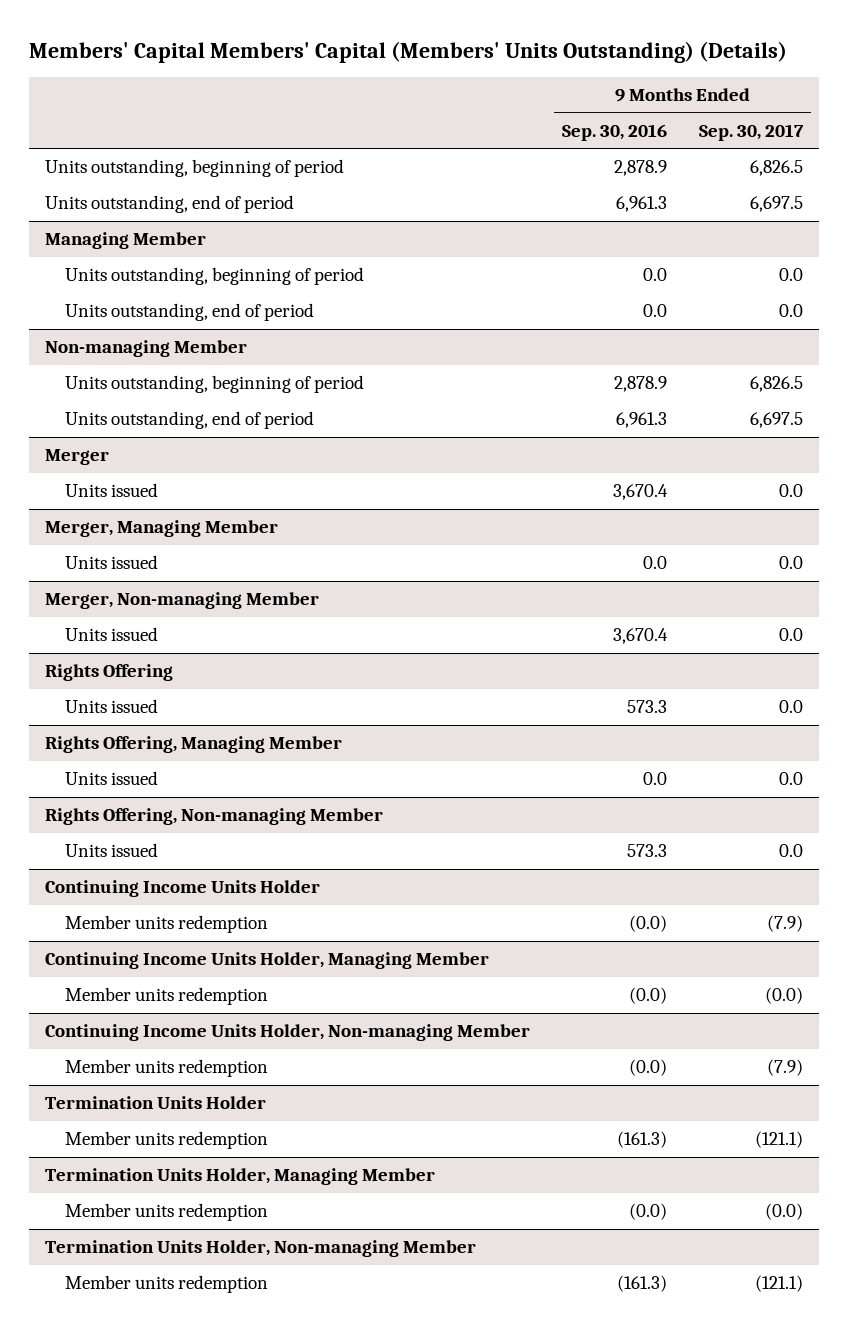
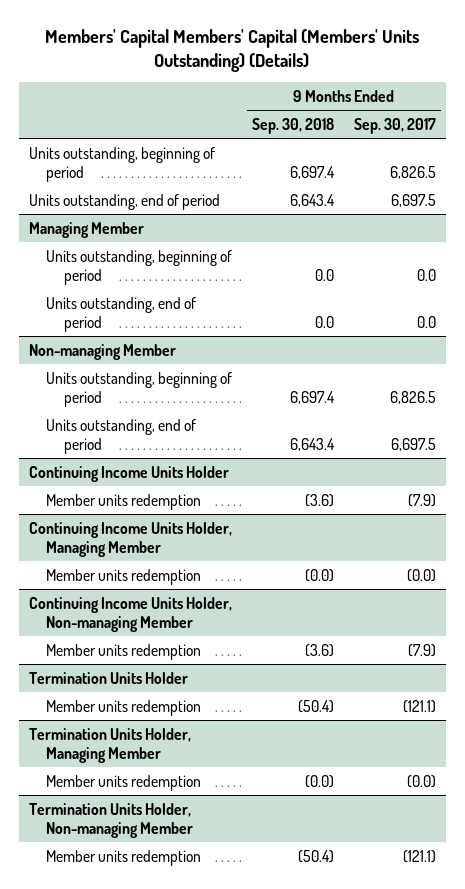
[562,123,668,141] Sep. 30, 2016 -> none
none -> [252,117,335,134] Sep. 30, 2018
[44,449,109,466] Merger -> none
[65,483,159,498] Units issued -> none
[44,520,278,538] Merger, Managing Member -> none
[65,555,159,570] Units issued -> none
[44,592,319,610] Merger, Non-managing Member -> none
[65,627,159,642] Units issued -> none
[44,664,173,682] Rights Offering -> none
[65,699,159,714] Units issued -> none
[44,736,342,754] Rights Offering, Managing Member -> none
[65,771,159,786] Units issued -> none
[44,808,383,826] Rights Offering, Non-managing Member -> none
[65,843,159,858] Units issued -> none

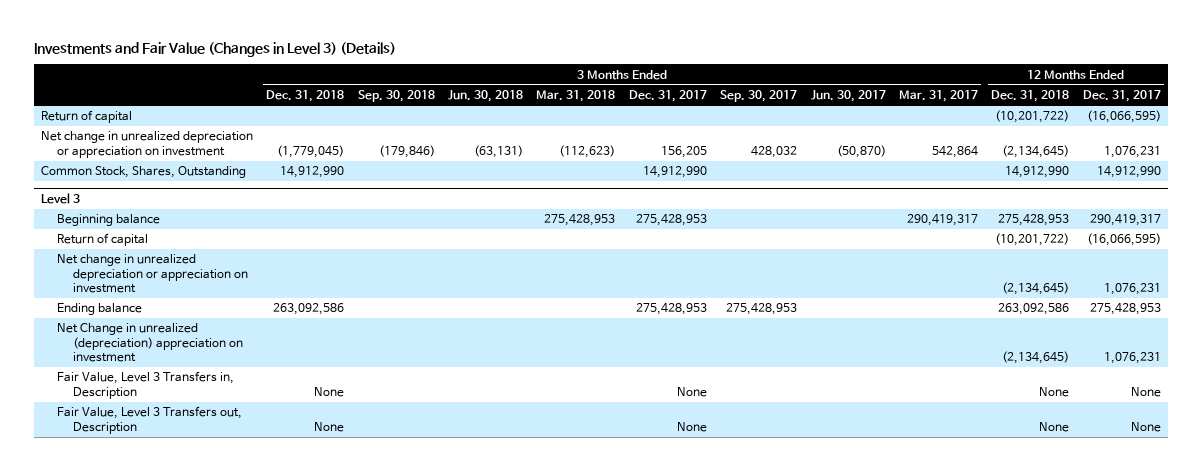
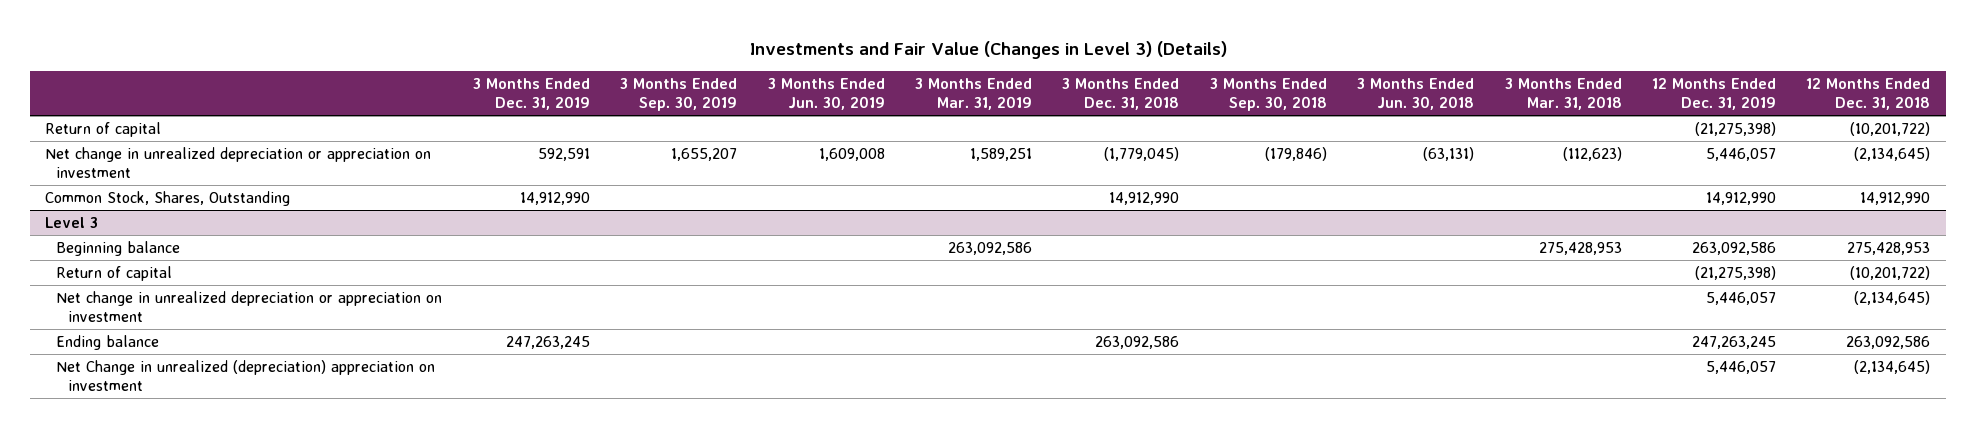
[628,90,707,103] Dec. 31, 2017 -> none
[720,90,798,103] Sep. 30, 2017 -> none
[810,90,886,103] Jun. 30, 2017 -> none
[899,90,979,103] Mar. 31, 2017 -> none
[1082,90,1161,103] Dec. 31, 2017 -> none
none -> [472,77,590,111] 3 Months Ended Dec. 31, 2019
none -> [620,77,738,112] 3 Months Ended Sep. 30, 2019
none -> [767,77,885,111] 3 Months Ended Jun. 30, 2019
none -> [914,77,1032,111] 3 Months Ended Mar. 31, 2019
none -> [1652,77,1777,111] 12 Months Ended Dec. 31, 2019
[56,371,234,399] Fair Value, Level 3 Transfers in, Description -> none
[56,406,242,434] Fair Value, Level 3 Transfers out, Description -> none

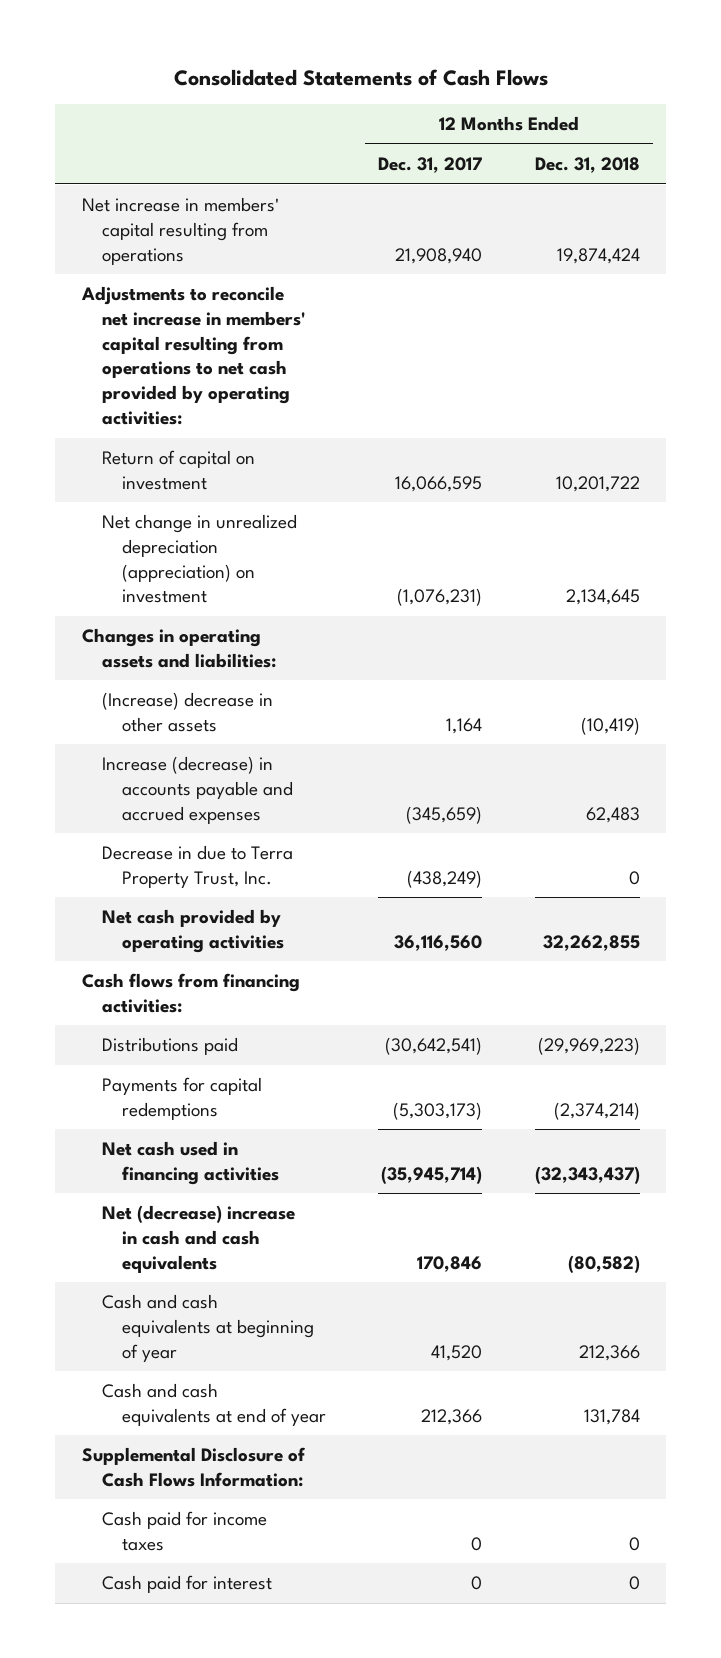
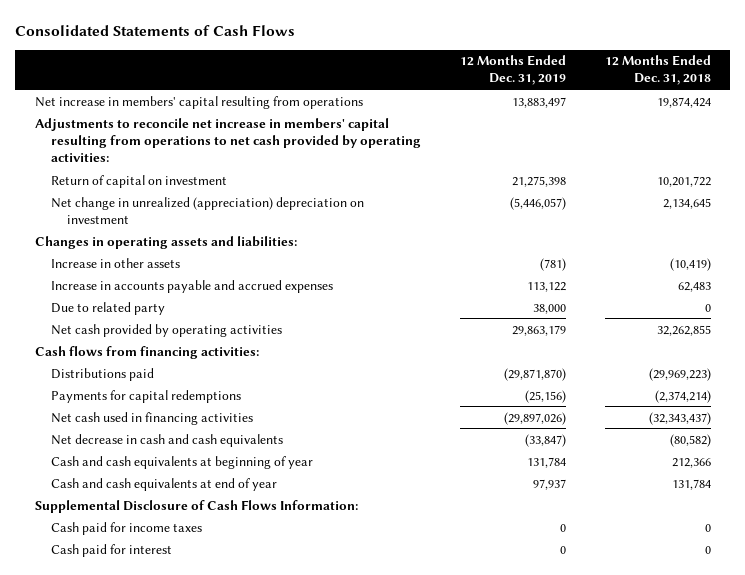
[378,157,483,174] Dec. 31, 2017 -> none
none -> [459,55,566,86] 12 Months Ended Dec. 31, 2019
[101,514,297,604] Net change in unrealized depreciation (appreciation) on investment -> [50,196,364,224] Net change in unrealized (appreciation) depreciation on investment
[101,845,293,888] Decrease in due to Terra Property Trust, Inc. -> none
[101,692,273,732] (Increase) decrease in other assets -> [50,257,180,268] Increase in other assets
[101,756,294,824] Increase (decrease) in accounts payable and accrued expenses -> [50,279,333,293] Increase in accounts payable and accrued expenses
none -> [50,301,165,315] Due to related party
[101,1205,295,1273] Net (decrease) increase in cash and cash equivalents -> [50,433,283,447] Net decrease in cash and cash equivalents

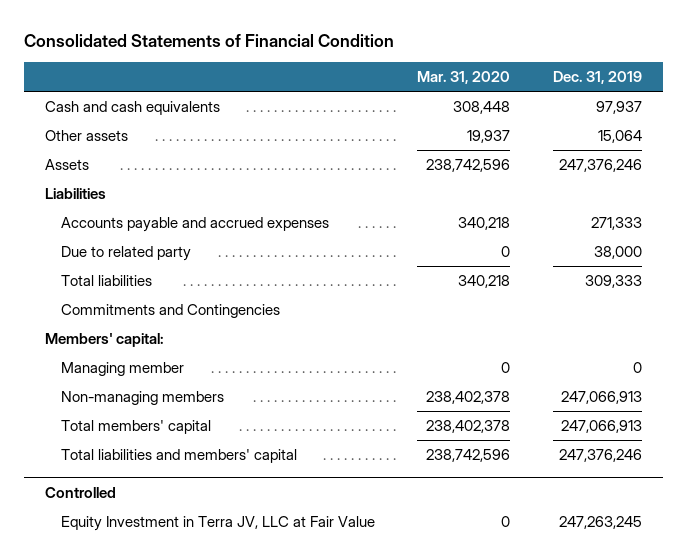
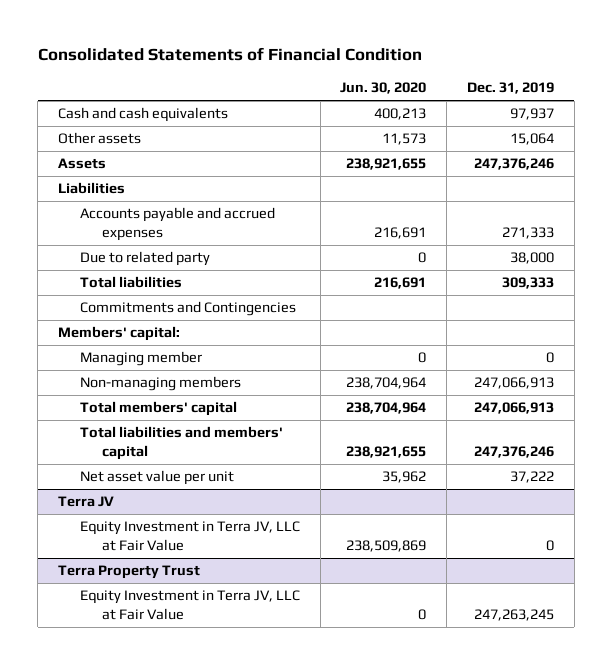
[417,70,511,84] Mar. 31, 2020 -> none
none -> [340,82,427,95] Jun. 30, 2020
[45,486,117,498] Controlled -> none
none -> [79,470,234,486] Net asset value per unit
none -> [57,496,114,508] Terra JV
none -> [79,521,300,552] Equity Investment in Terra JV, LLC at Fair Value
none -> [57,565,200,580] Terra Property Trust

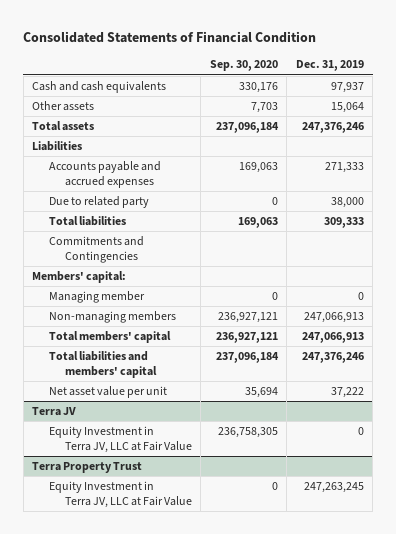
[340,82,427,95] Jun. 30, 2020 -> none
none -> [209,60,278,72] Sep. 30, 2020
[57,158,106,170] Assets -> [32,121,95,132] Total assets

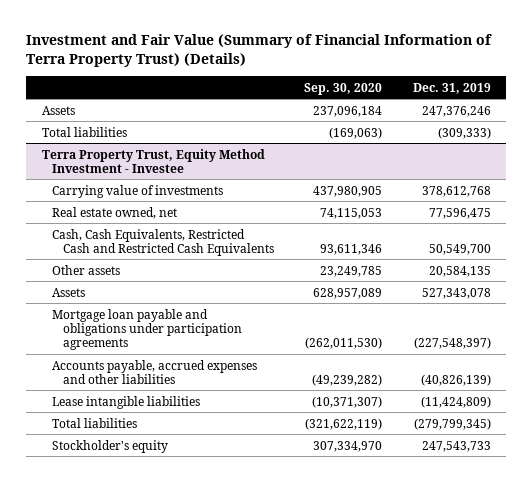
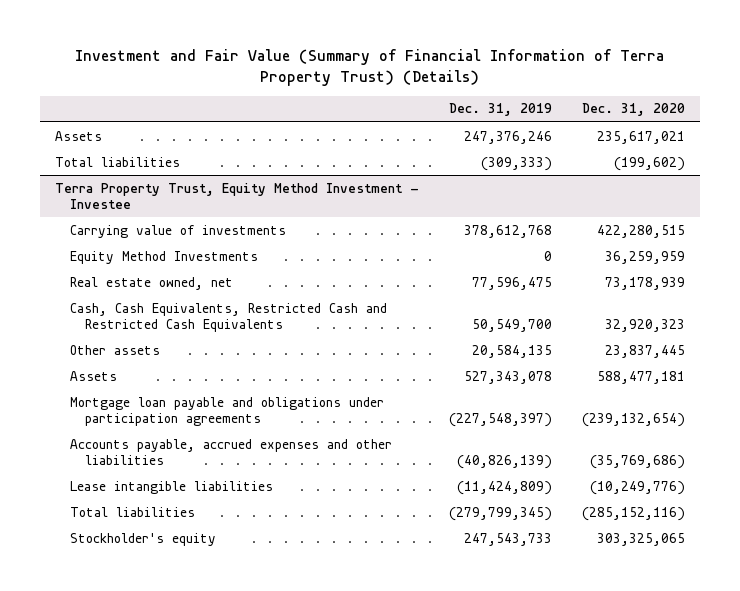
[304,82,383,95] Sep. 30, 2020 -> none
none -> [581,103,685,117] Dec. 31, 2020
none -> [69,250,258,264] Equity Method Investments

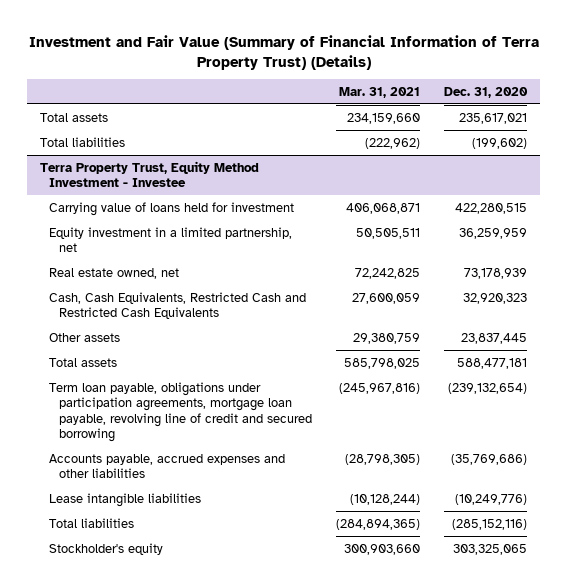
[448,103,552,117] Dec. 31, 2019 -> none
none -> [339,86,421,98] Mar. 31, 2021
[54,130,102,141] Assets -> [39,112,108,122] Total assets
[69,224,286,238] Carrying value of investments -> [49,201,295,216] Carrying value of loans held for investment
[69,250,258,264] Equity Method Investments -> [49,226,293,253] Equity investment in a limited partnership, net
[69,370,117,381] Assets -> [49,357,118,367] Total assets
[69,396,384,427] Mortgage loan payable and obligations under participation agreements -> [49,381,312,443] Term loan payable, obligations under participation agreements, mortgage loan payable, revolving line of credit and secured borrowing

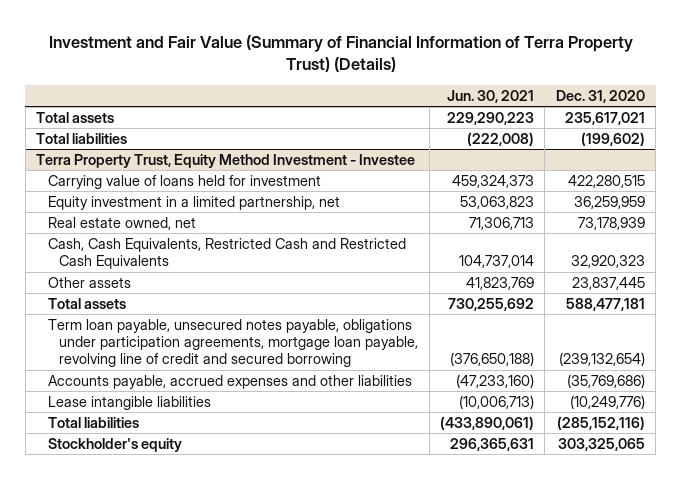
[339,86,421,98] Mar. 31, 2021 -> none
none -> [447,89,535,103] Jun. 30, 2021
[49,381,312,443] Term loan payable, obligations under participation agreements, mortgage loan payable, revolving line of credit and secured borrowing -> [47,319,419,368] Term loan payable, unsecured notes payable, obligations under participation agreements, mortgage loan payable, revolving line of credit and secured borrowing

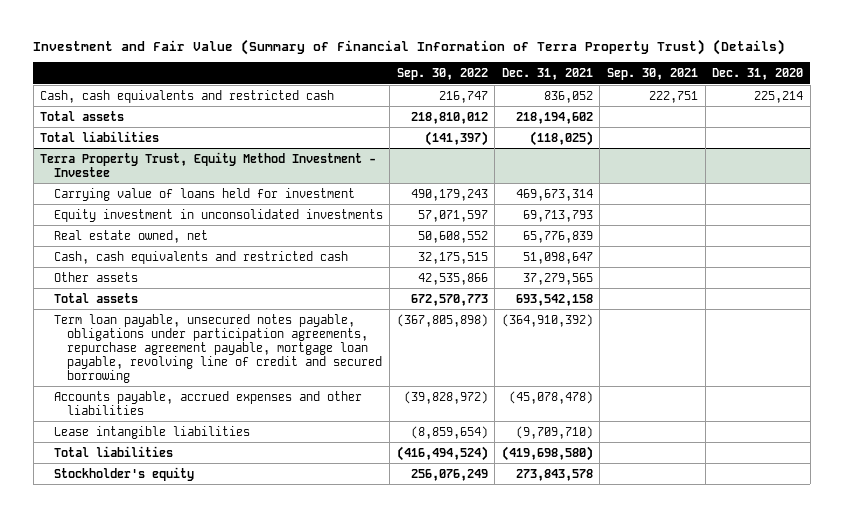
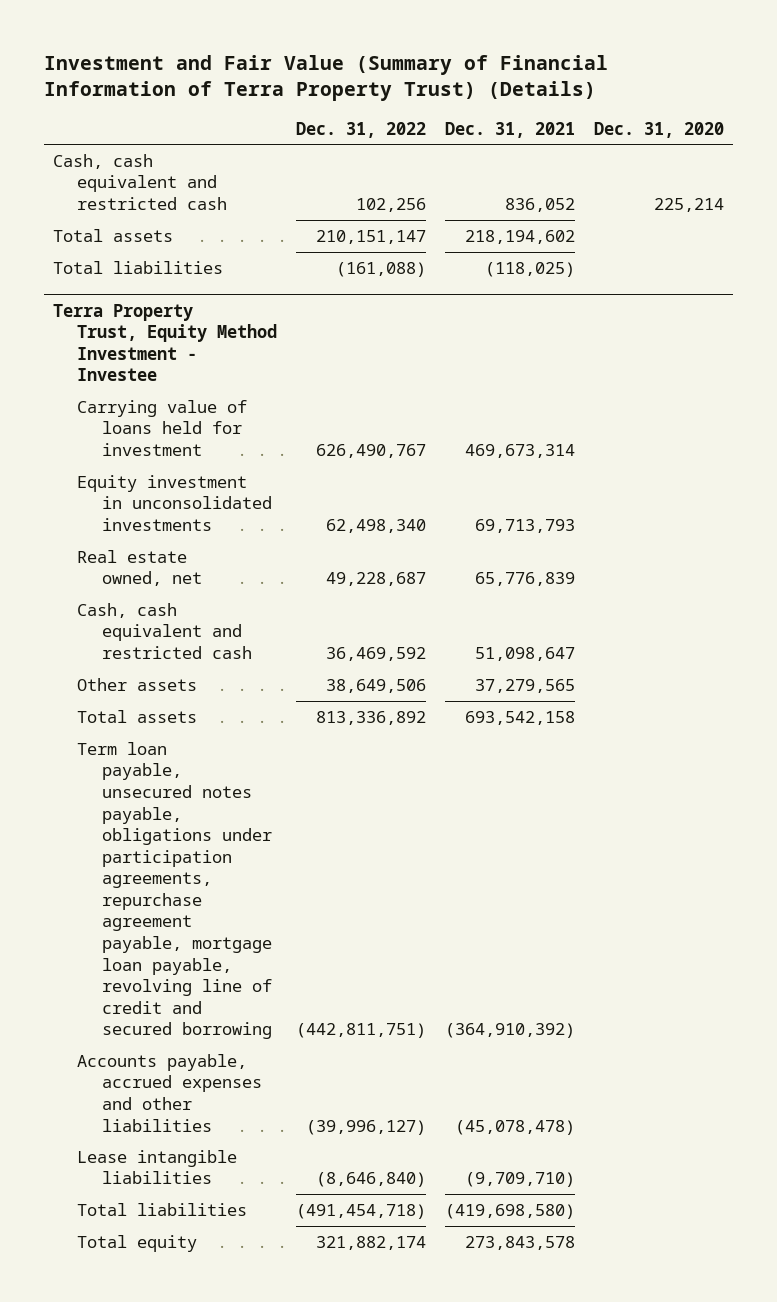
[396,68,488,81] Sep. 30, 2022 -> none
[606,68,698,81] Sep. 30, 2021 -> none
none -> [296,121,427,138] Dec. 31, 2022
[40,89,335,103] Cash, cash equivalents and restricted cash -> [53,153,228,211] Cash, cash equivalent and restricted cash
[53,250,348,264] Cash, cash equivalents and restricted cash -> [77,602,252,660] Cash, cash equivalent and restricted cash
[53,466,194,481] Stockholder's equity -> [77,1234,198,1252] Total equity

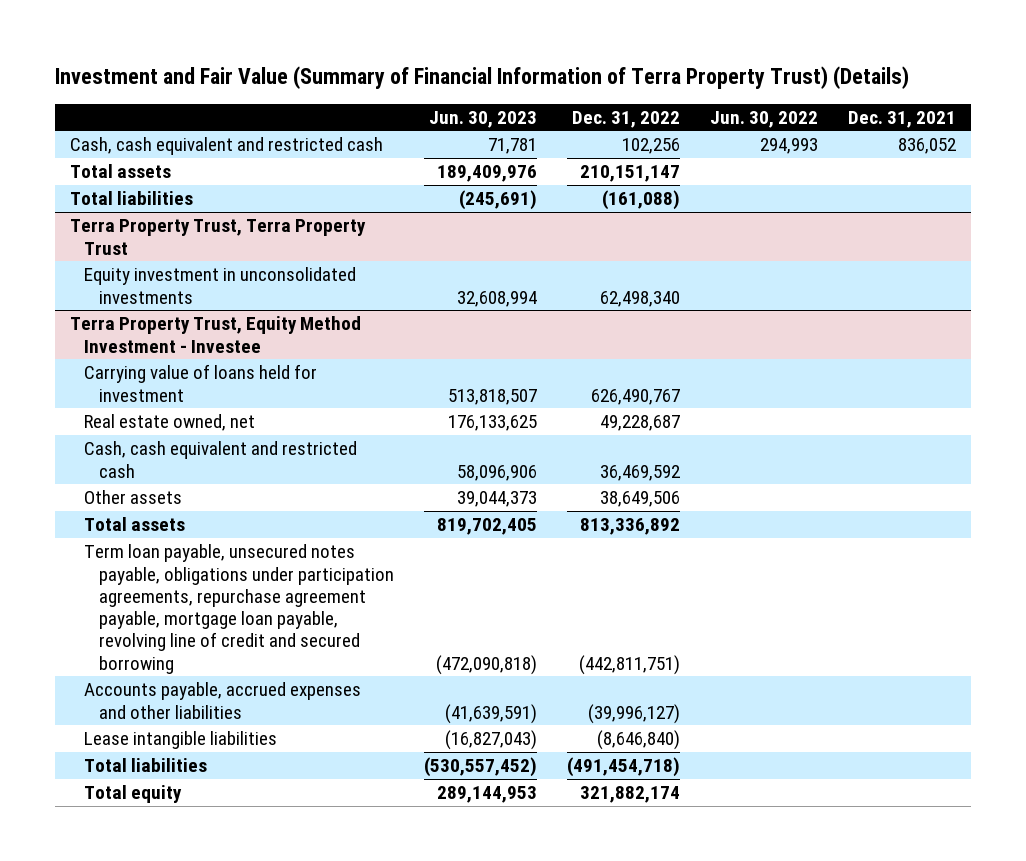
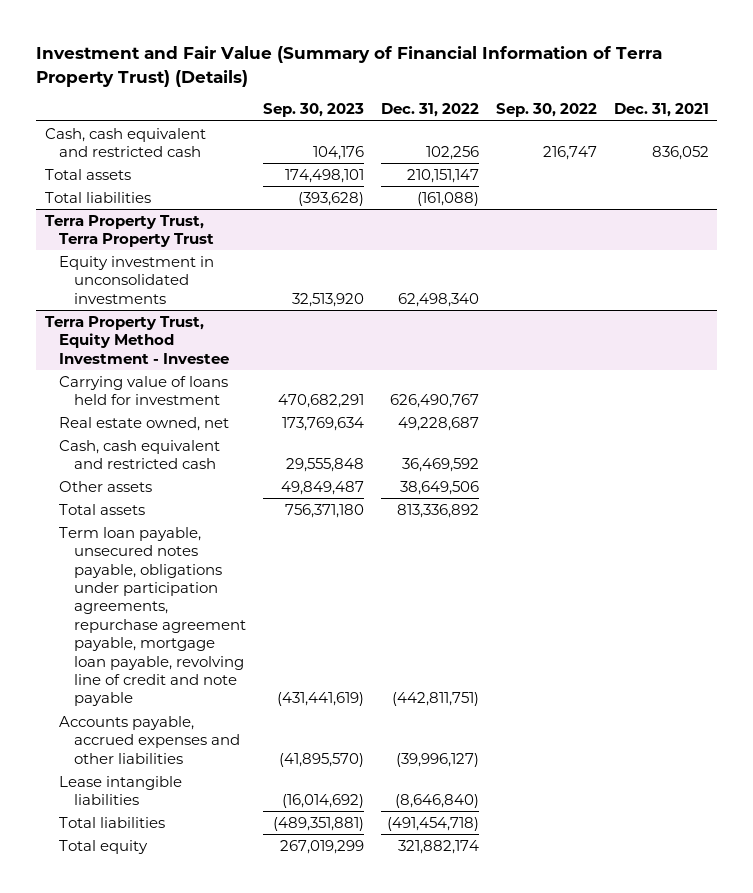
[429,110,538,128] Jun. 30, 2023 -> none
[710,110,819,128] Jun. 30, 2022 -> none
none -> [262,103,364,118] Sep. 30, 2023
none -> [495,103,597,118] Sep. 30, 2022
[84,544,395,674] Term loan payable, unsecured notes payable, obligations under participation agreements, repurchase agreement payable, mortgage loan payable, revolving line of credit and secured borrowing -> [59,526,246,707] Term loan payable, unsecured notes payable, obligations under participation agreements, repurchase agreement payable, mortgage loan payable, revolving line of credit and note payable

